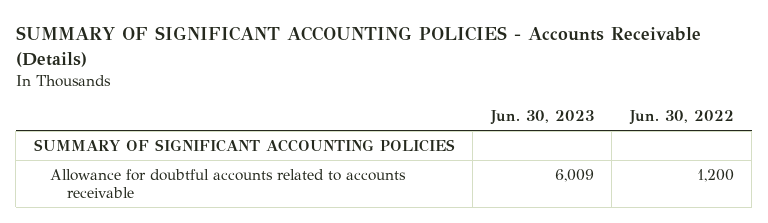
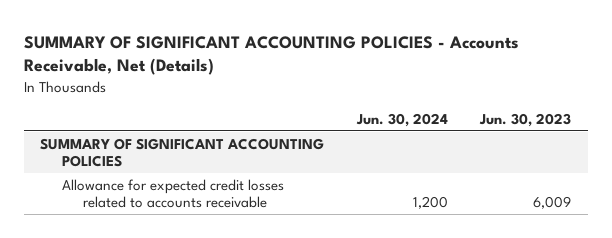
[15,26,701,67] SUMMARY OF SIGNIFICANT ACCOUNTING POLICIES - Accounts Receivable (Details) -> [24,35,520,76] SUMMARY OF SIGNIFICANT ACCOUNTING POLICIES - Accounts Receivable, Net (Details)
[628,110,734,126] Jun. 30, 2022 -> none
none -> [355,112,448,127] Jun. 30, 2024
[50,168,407,199] Allowance for doubtful accounts related to accounts receivable -> [61,178,284,209] Allowance for expected credit losses related to accounts receivable

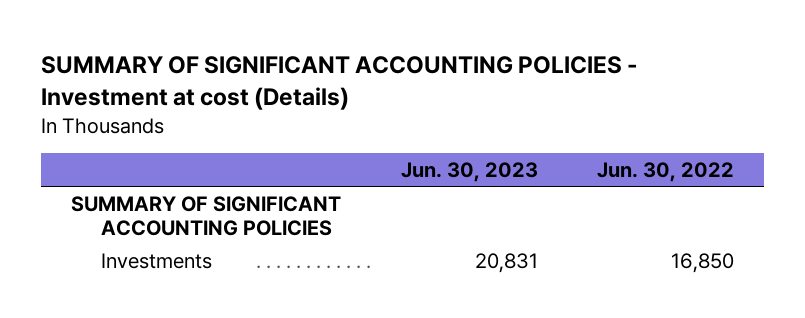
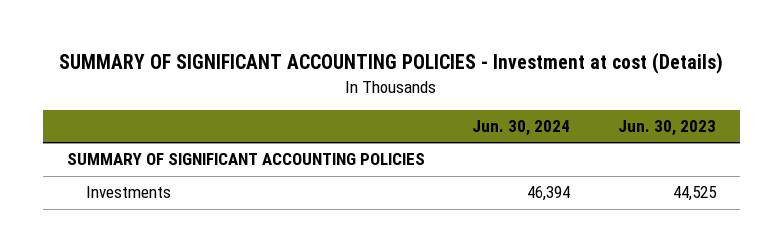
[597,162,735,183] Jun. 30, 2022 -> none
none -> [472,120,571,137] Jun. 30, 2024
[474,252,538,273] 20,831 -> [673,186,718,202] 44,525

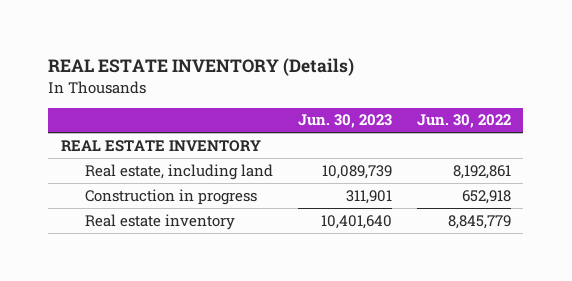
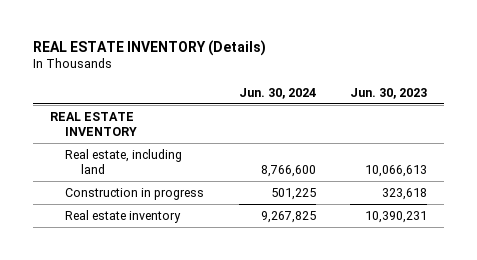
[416,114,511,129] Jun. 30, 2022 -> none
none -> [238,87,316,99] Jun. 30, 2024
[321,164,392,179] 10,089,739 -> [364,164,427,177] 10,066,613
[345,189,392,204] 311,901 -> [381,187,427,200] 323,618
[320,214,392,229] 10,401,640 -> [364,210,427,223] 10,390,231

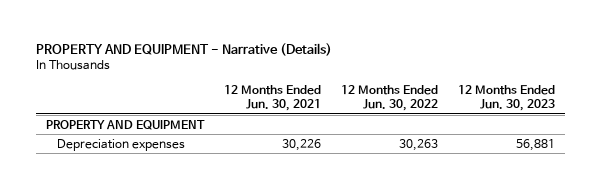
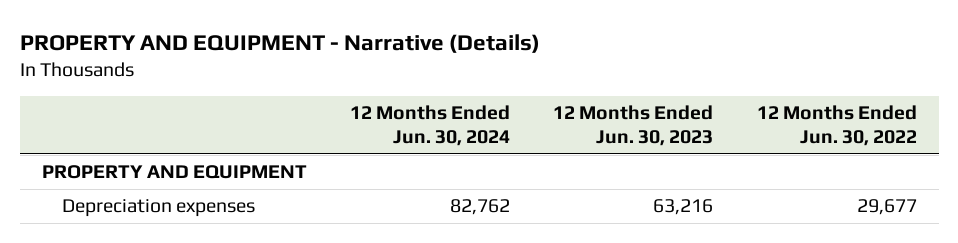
[224,85,322,112] 12 Months Ended Jun. 30, 2021 -> none
none -> [349,104,510,147] 12 Months Ended Jun. 30, 2024
[399,138,439,151] 30,263 -> [856,199,917,216] 29,677
[516,138,556,151] 56,881 -> [653,199,714,216] 63,216

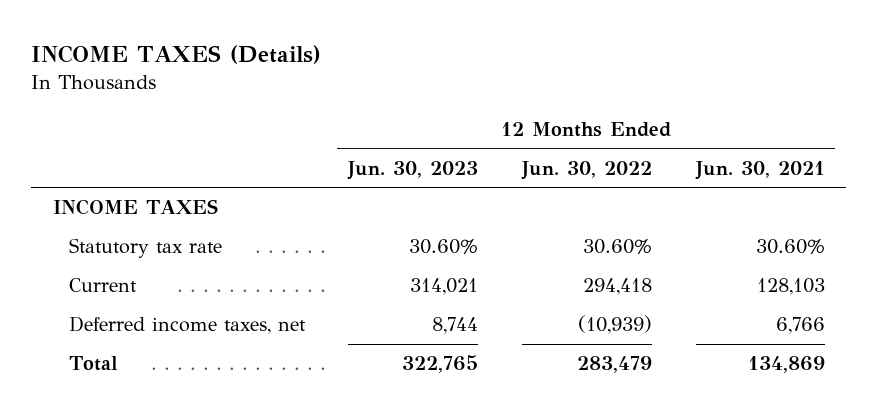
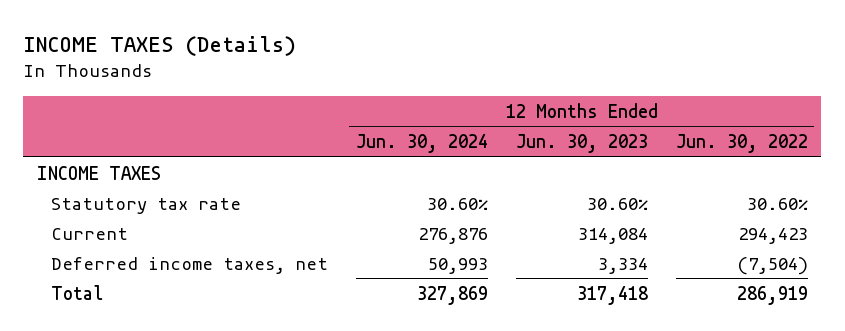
[694,160,825,180] Jun. 30, 2021 -> none
none -> [356,133,489,153] Jun. 30, 2024
[410,278,479,296] 314,021 -> [577,227,648,244] 314,084
[582,278,652,296] 294,418 -> [737,227,808,244] 294,423
[432,317,479,335] 8,744 -> [597,257,648,274] 3,334
[577,315,652,335] (10,939) -> [736,256,808,275] (7,504)
[402,355,479,374] 322,765 -> [576,285,648,305] 317,418
[576,356,652,374] 283,479 -> [736,285,808,305] 286,919

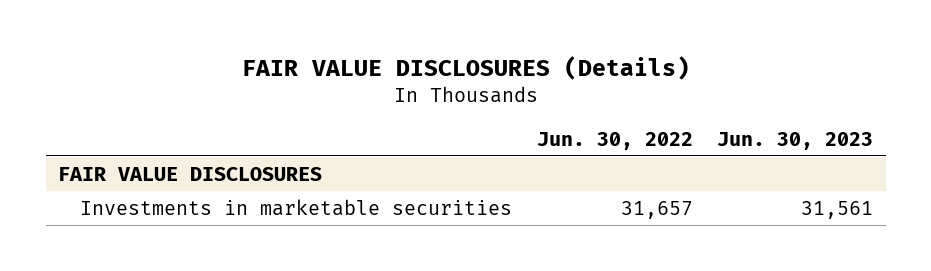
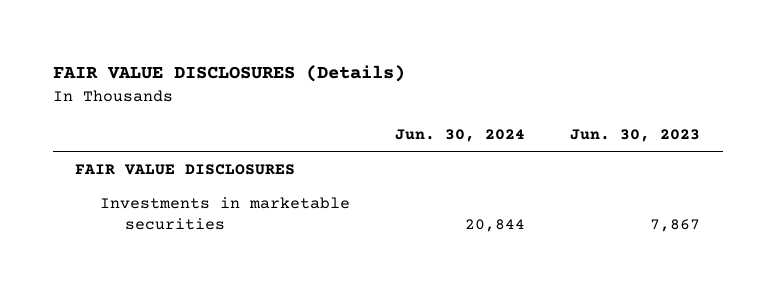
[536,131,693,150] Jun. 30, 2022 -> none
none -> [395,128,526,142] Jun. 30, 2024
[801,200,874,219] 31,561 -> [650,218,701,232] 7,867

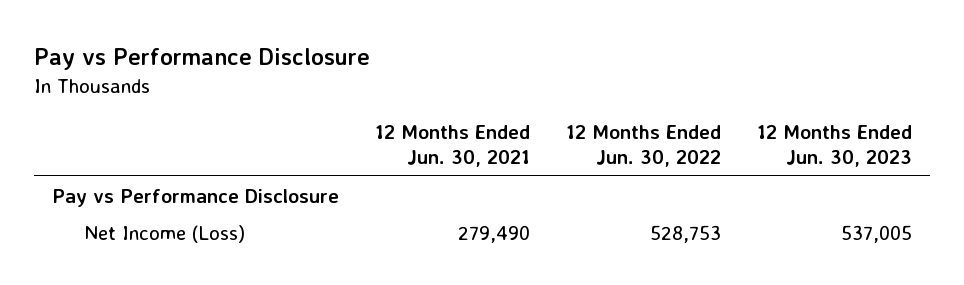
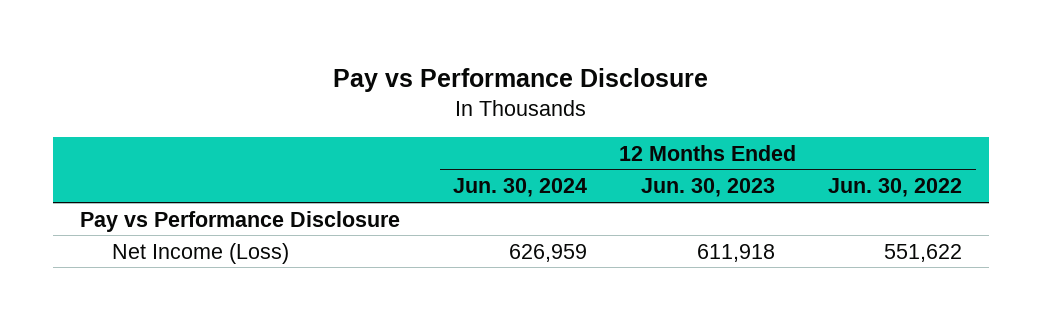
[374,124,530,167] 12 Months Ended Jun. 30, 2021 -> none
none -> [453,178,588,198] Jun. 30, 2024
[649,224,721,243] 528,753 -> [884,243,963,262] 551,622
[840,224,912,243] 537,005 -> [696,243,775,262] 611,918

